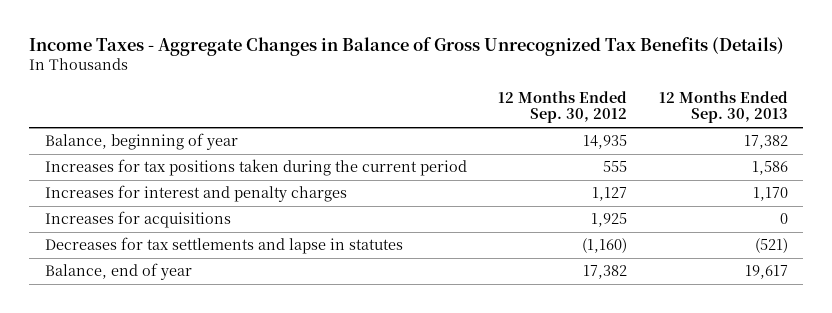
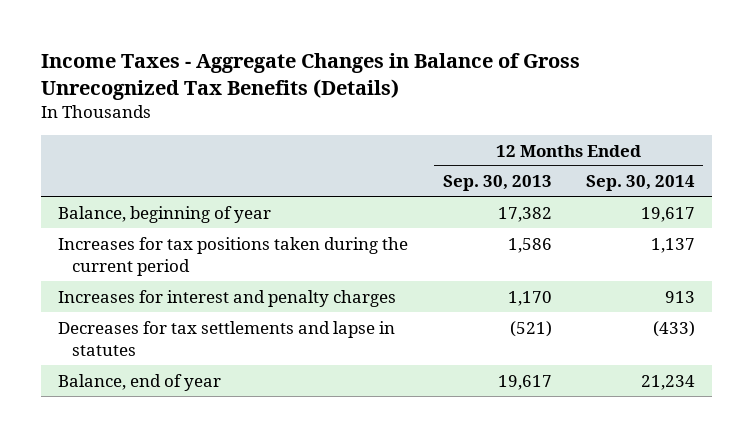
[498,90,628,124] 12 Months Ended Sep. 30, 2012 -> none
none -> [585,175,695,192] Sep. 30, 2014
[44,211,231,229] Increases for acquisitions -> none

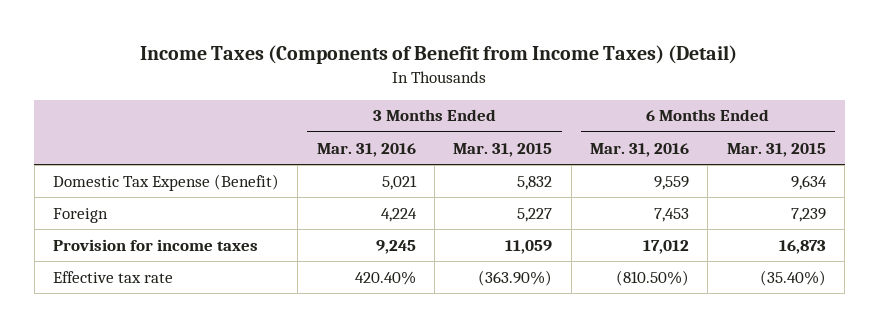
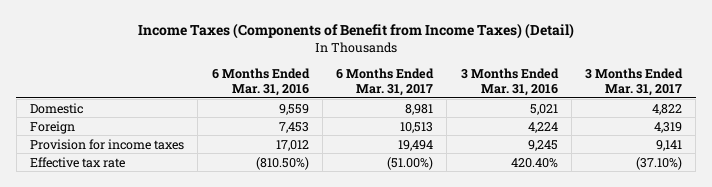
[453,142,553,157] Mar. 31, 2015 -> none
[726,142,826,157] Mar. 31, 2015 -> none
none -> [336,67,435,97] 6 Months Ended Mar. 31, 2017
none -> [585,67,684,97] 3 Months Ended Mar. 31, 2017
[52,173,279,191] Domestic Tax Expense (Benefit) -> [29,102,83,114] Domestic

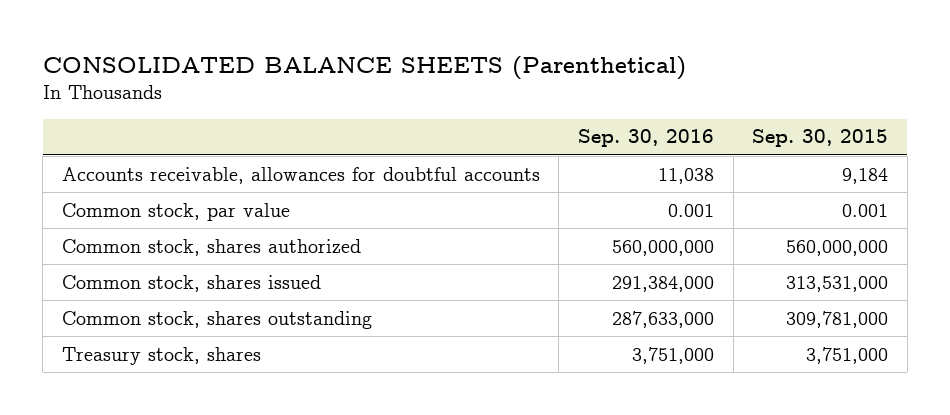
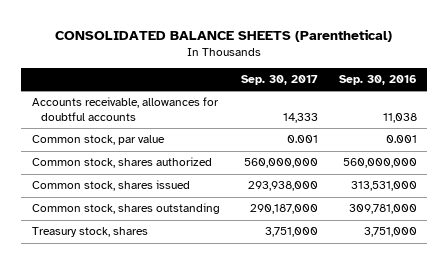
[752,129,889,148] Sep. 30, 2015 -> none
none -> [240,74,318,85] Sep. 30, 2017
[612,275,715,292] 291,384,000 -> [350,181,417,192] 313,531,000
[612,310,715,328] 287,633,000 -> [348,204,417,215] 309,781,000

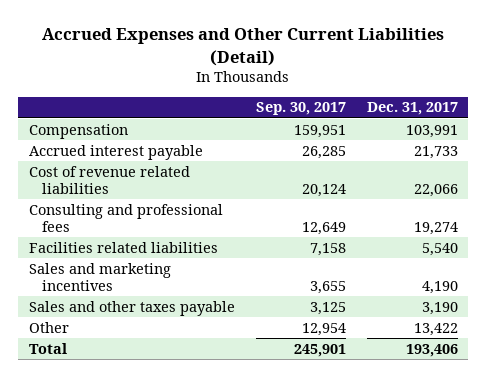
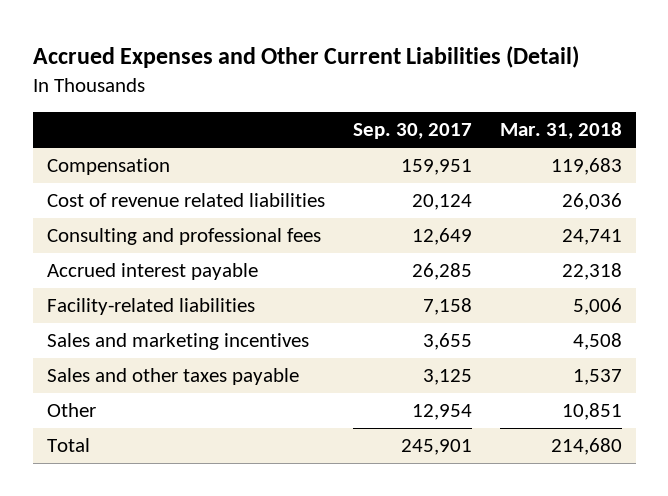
[366,102,458,116] Dec. 31, 2017 -> none
none -> [499,122,622,140] Mar. 31, 2018
[28,144,203,160] Accrued interest payable -> [46,263,258,281] Accrued interest payable
[28,241,218,253] Facilities related liabilities -> [46,298,255,316] Facility-related liabilities

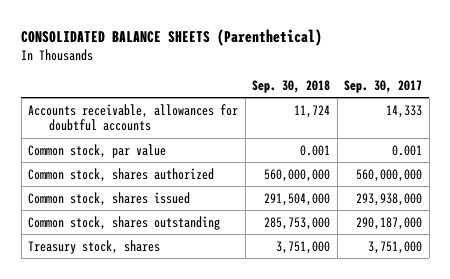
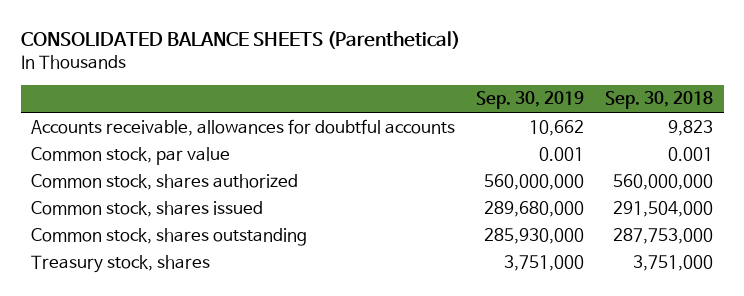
[344,80,423,94] Sep. 30, 2017 -> none
none -> [476,91,585,110] Sep. 30, 2019
[294,104,331,118] 11,724 -> [668,119,714,136] 9,823
[264,216,331,230] 285,753,000 -> [613,227,714,244] 287,753,000

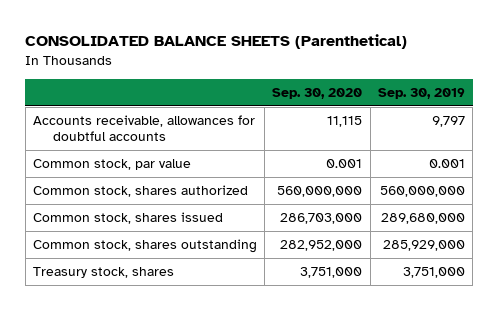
[605,91,714,110] Sep. 30, 2018 -> none
none -> [272,88,363,100] Sep. 30, 2020
[529,119,585,136] 10,662 -> [431,116,465,128] 9,797
[484,227,585,244] 285,930,000 -> [382,240,465,252] 285,929,000

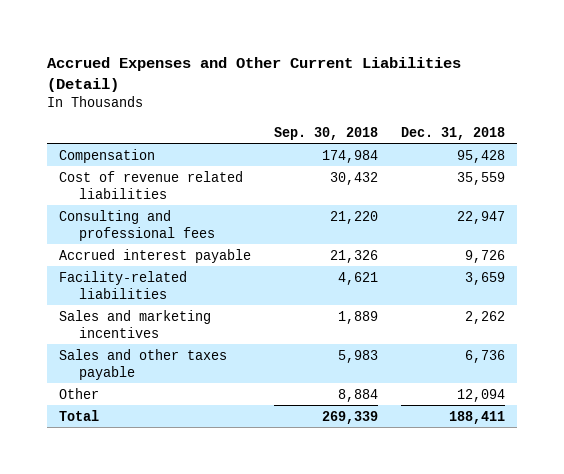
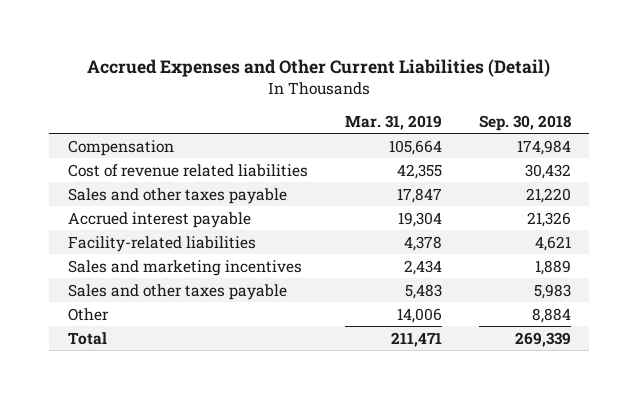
[400,126,505,140] Dec. 31, 2018 -> none
none -> [344,114,442,130] Mar. 31, 2019
[58,209,215,241] Consulting and professional fees -> [67,187,287,204] Sales and other taxes payable

